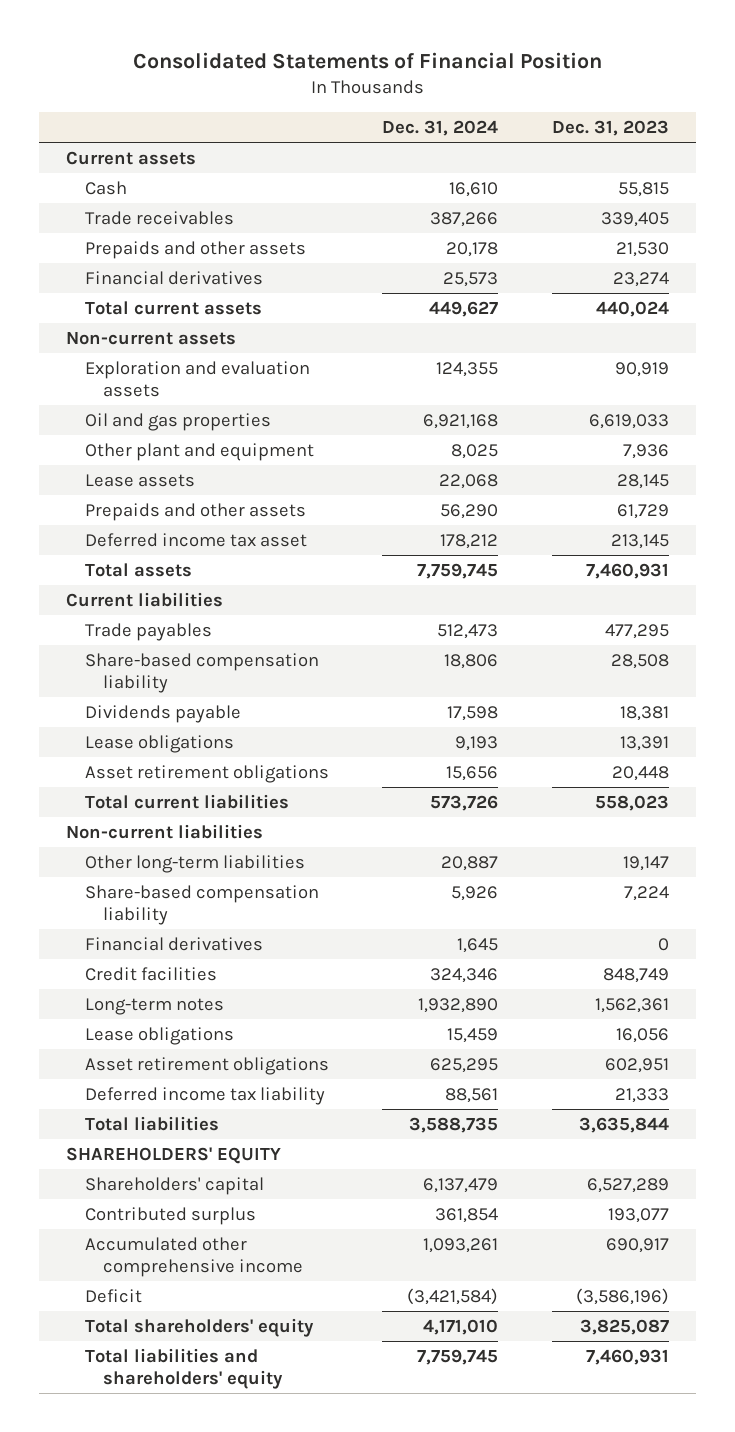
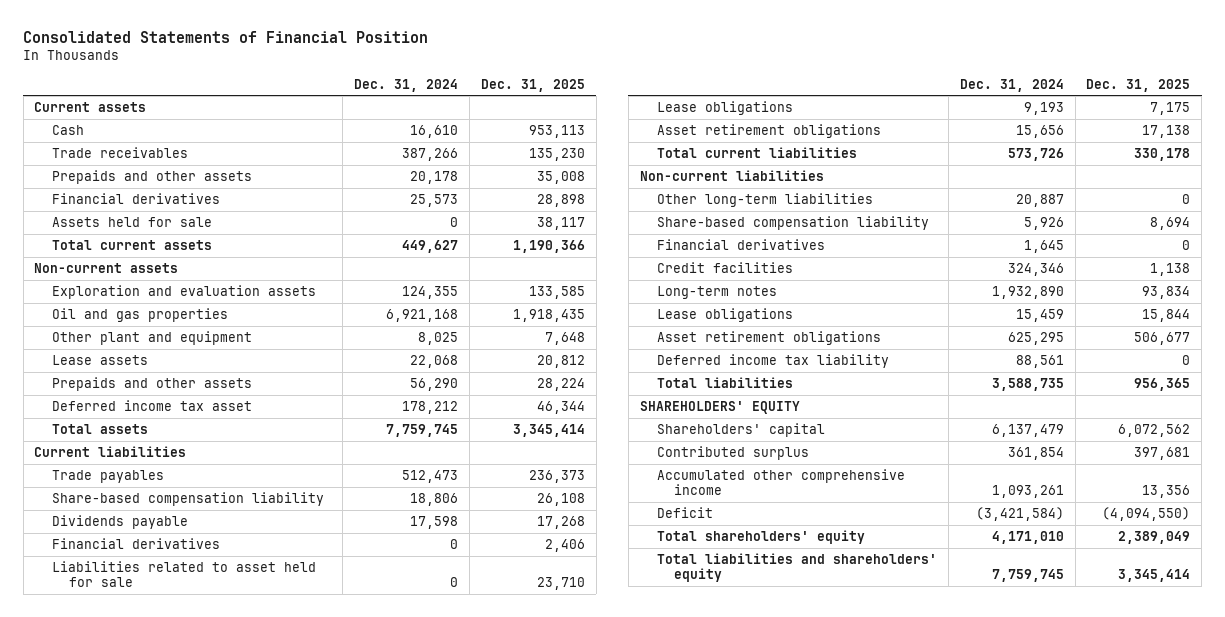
[552,119,670,136] Dec. 31, 2023 -> none
none -> [481,78,586,92] Dec. 31, 2025
none -> [51,216,212,227] Assets held for sale
none -> [51,537,220,549] Financial derivatives
none -> [51,560,316,588] Liabilities related to asset held for sale

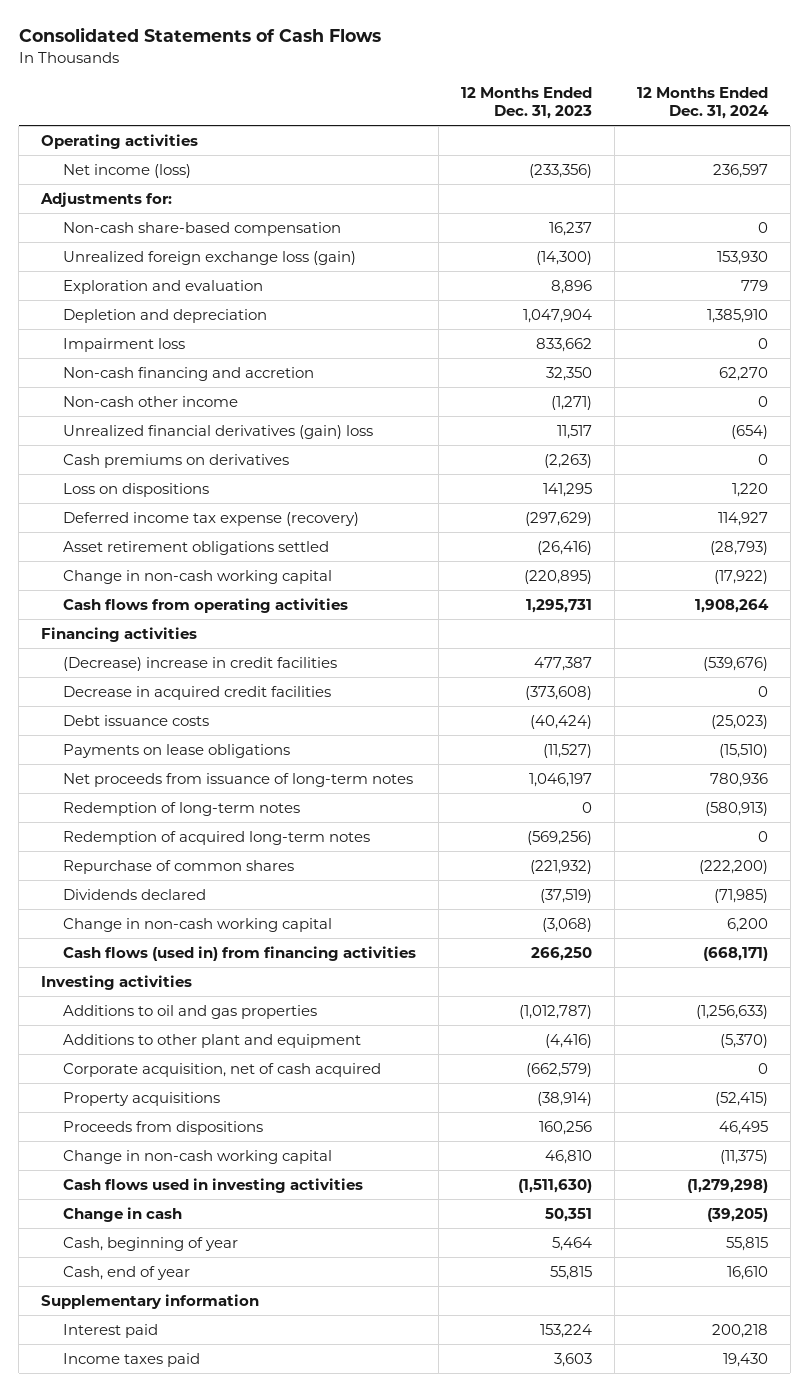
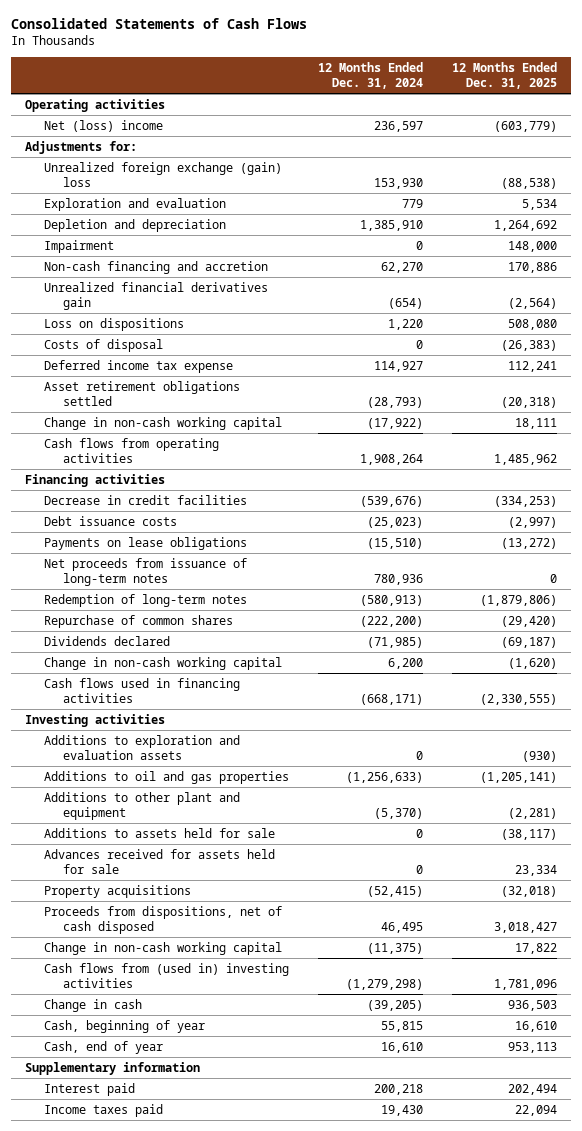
[460,86,592,119] 12 Months Ended Dec. 31, 2023 -> none
none -> [451,61,557,90] 12 Months Ended Dec. 31, 2025
[62,163,191,178] Net income (loss) -> [44,119,164,132] Net (loss) income
[62,221,341,236] Non-cash share-based compensation -> none
[62,250,356,265] Unrealized foreign exchange loss (gain) -> [44,161,283,188] Unrealized foreign exchange (gain) loss
[62,337,185,352] Impairment loss -> [44,239,115,253] Impairment
[62,395,238,407] Non-cash other income -> none
[62,453,289,468] Cash premiums on derivatives -> none
[62,424,373,439] Unrealized financial derivatives (gain) loss -> [44,281,269,311] Unrealized financial derivatives gain
none -> [44,338,164,352] Costs of disposal
[62,511,359,526] Deferred income tax expense (recovery) -> [44,359,234,373] Deferred income tax expense
[62,685,331,700] Decrease in acquired credit facilities -> none
[62,656,337,671] (Decrease) increase in credit facilities -> [44,494,248,505] Decrease in credit facilities
[62,830,370,845] Redemption of acquired long-term notes -> none
[62,945,416,961] Cash flows (used in) from financing activities -> [44,677,241,704] Cash flows used in financing activities
none -> [44,734,241,761] Additions to exploration and evaluation assets
[62,1062,381,1077] Corporate acquisition, net of cash acquired -> none
none -> [44,827,276,838] Additions to assets held for sale
none -> [44,848,276,875] Advances received for assets held for sale
[62,1120,263,1135] Proceeds from dispositions -> [44,905,283,935] Proceeds from dispositions, net of cash disposed
[62,1177,363,1193] Cash flows used in investing activities -> [44,962,290,989] Cash flows from (used in) investing activities

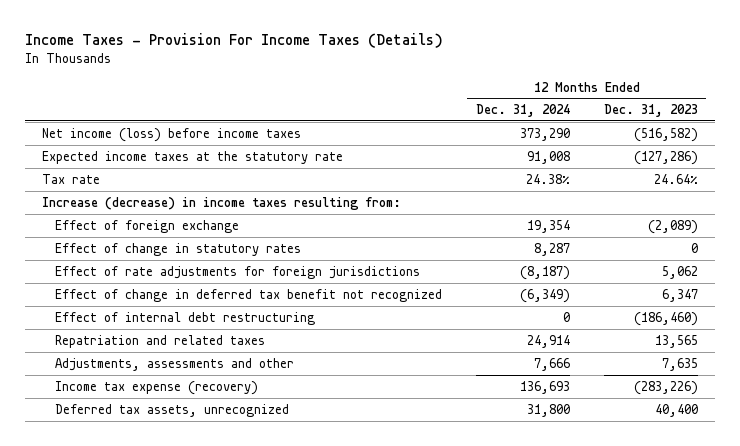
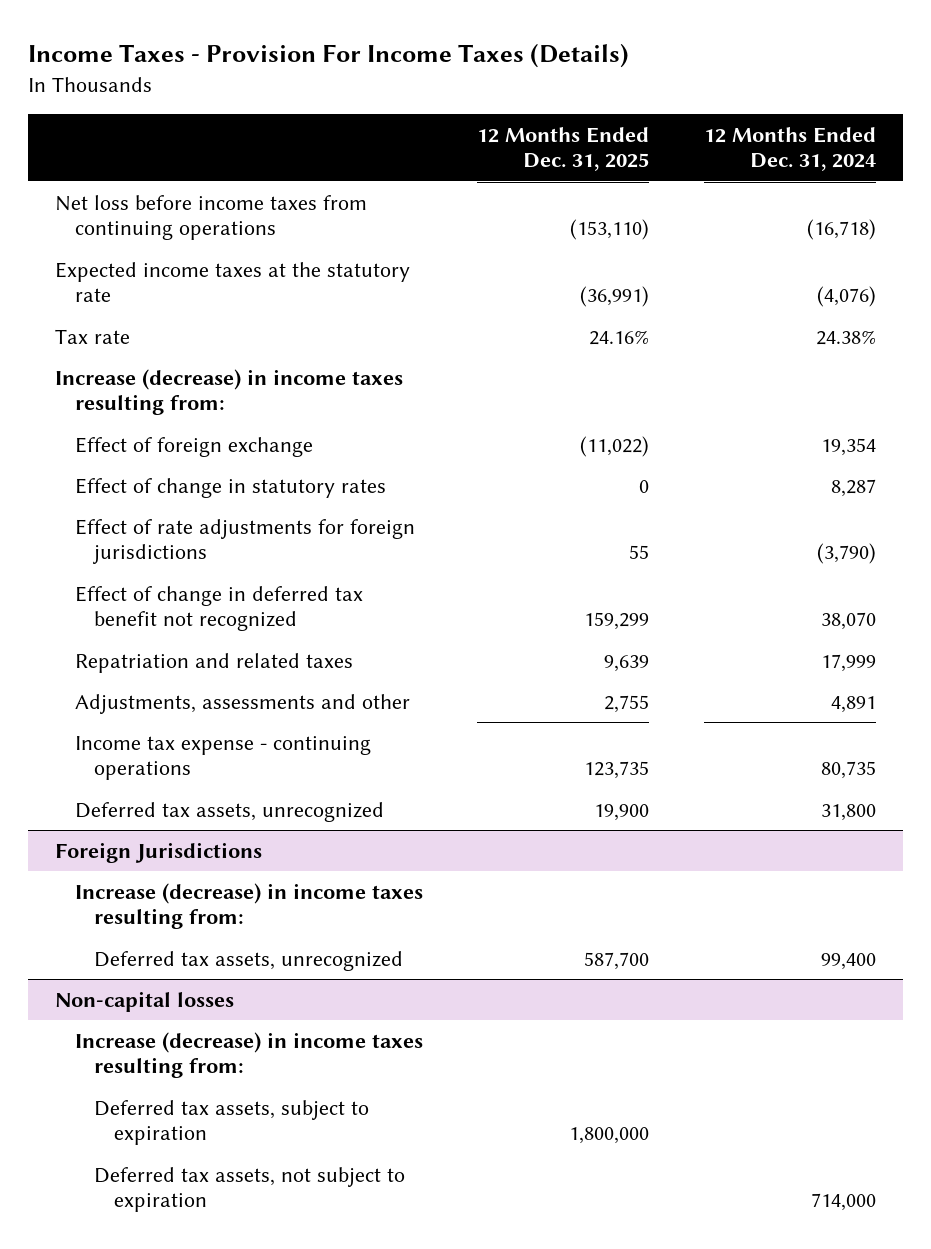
[603,104,698,118] Dec. 31, 2023 -> none
none -> [477,126,650,172] 12 Months Ended Dec. 31, 2025
[41,127,301,142] Net income (loss) before income taxes -> [55,194,368,241] Net loss before income taxes from continuing operations
[519,127,570,141] 373,290 -> [806,219,876,241] (16,718)
[526,150,570,164] 91,008 -> [816,286,876,308] (4,076)
[54,311,315,325] Effect of internal debt restructuring -> none
[519,265,570,280] (8,187) -> [816,543,876,565] (3,790)
[519,288,570,303] (6,349) -> [820,612,876,631] 38,070
[526,334,570,348] 24,914 -> [820,653,876,672] 17,999
[533,357,570,371] 7,666 -> [830,695,876,713] 4,891
[54,380,258,395] Income tax expense (recovery) -> [74,735,371,781] Income tax expense - continuing operations
[519,380,570,394] 136,693 -> [820,761,876,780] 80,735
none -> [55,841,263,863] Foreign Jurisdictions
none -> [74,882,423,930] Increase (decrease) in income taxes resulting from:
none -> [94,950,404,971] Deferred tax assets, unrecognized
none -> [55,990,235,1012] Non-capital losses
none -> [74,1031,423,1079] Increase (decrease) in income taxes resulting from:
none -> [94,1099,370,1146] Deferred tax assets, subject to expiration
none -> [94,1166,406,1213] Deferred tax assets, not subject to expiration

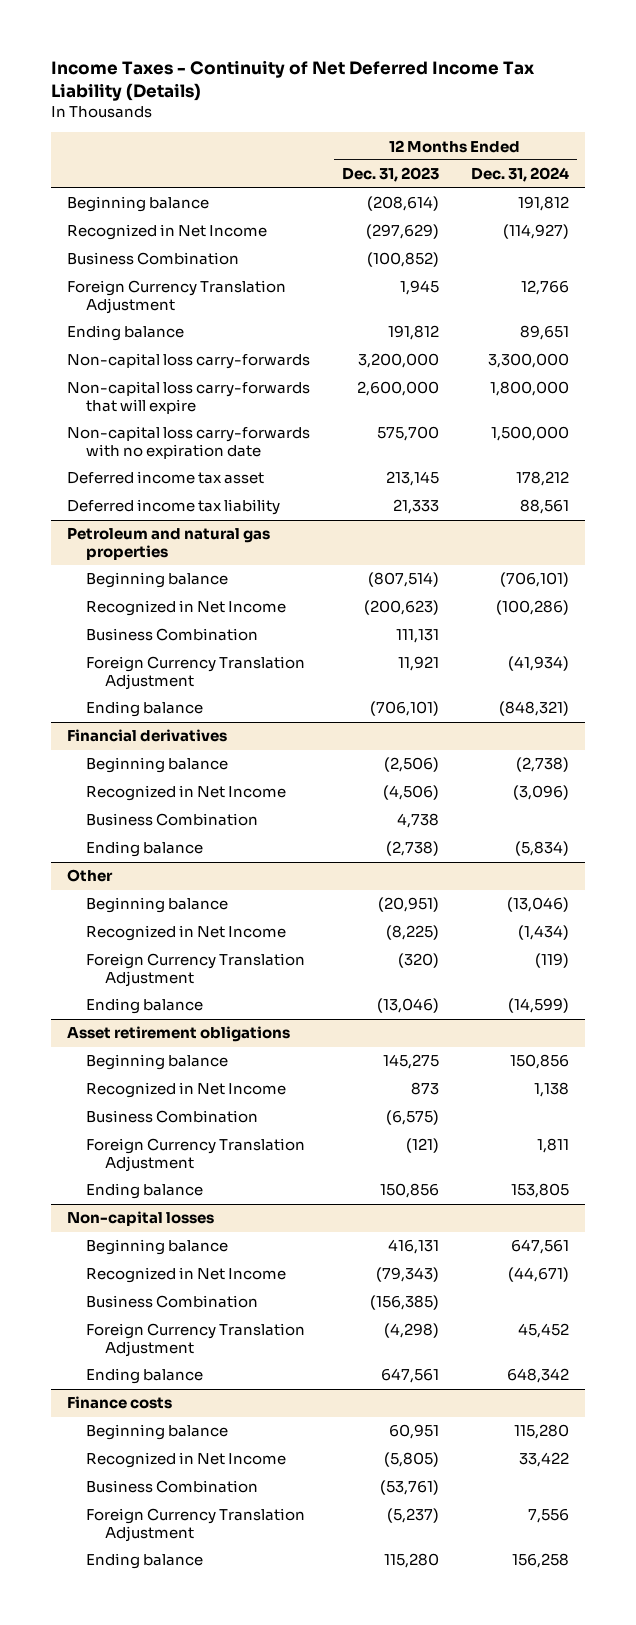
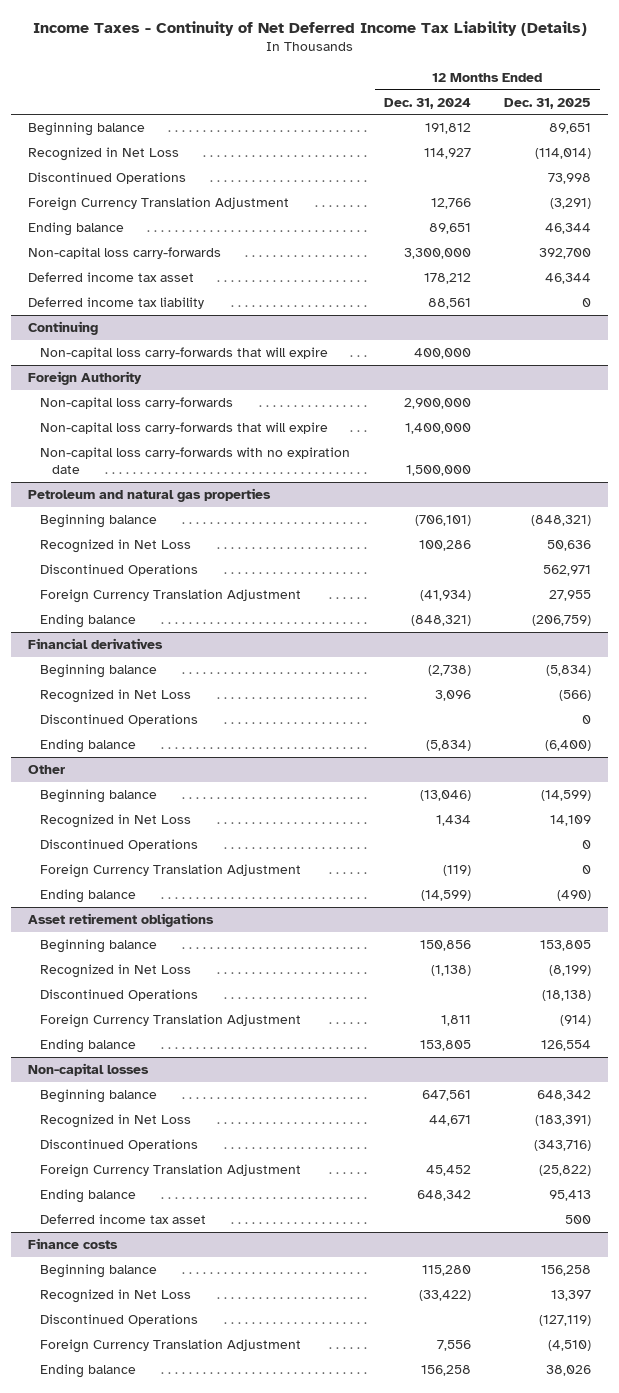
[341,167,439,183] Dec. 31, 2023 -> none
none -> [504,97,592,109] Dec. 31, 2025
[66,252,239,266] Business Combination -> none
[66,224,267,241] Recognized in Net Income -> [28,146,180,161] Recognized in Net Loss
[502,224,569,240] (114,927) -> [423,147,471,159] 114,927
none -> [28,171,187,184] Discontinued Operations
[66,381,310,414] Non-capital loss carry-forwards that will expire -> none
[66,426,310,459] Non-capital loss carry-forwards with no expiration date -> none
none -> [28,320,99,335] Continuing
none -> [40,346,329,359] Non-capital loss carry-forwards that will expire
none -> [28,370,143,385] Foreign Authority
none -> [40,396,234,409] Non-capital loss carry-forwards
none -> [40,421,329,434] Non-capital loss carry-forwards that will expire
none -> [40,446,351,475] Non-capital loss carry-forwards with no expiration date
[85,628,258,642] Business Combination -> none
[85,600,286,617] Recognized in Net Income -> [40,538,192,553] Recognized in Net Loss
[495,600,569,616] (100,286) -> [418,539,471,551] 100,286
none -> [40,563,199,576] Discontinued Operations
[85,813,258,827] Business Combination -> none
[85,785,286,802] Recognized in Net Income -> [40,688,192,703] Recognized in Net Loss
[512,785,569,801] (3,096) -> [434,689,471,701] 3,096
none -> [40,713,199,726] Discontinued Operations
[85,925,286,942] Recognized in Net Income -> [40,813,192,828] Recognized in Net Loss
[517,925,569,941] (1,434) -> [435,814,471,826] 1,434
none -> [40,838,199,851] Discontinued Operations
[85,1110,258,1124] Business Combination -> none
[85,1082,286,1099] Recognized in Net Income -> [40,963,192,978] Recognized in Net Loss
[533,1082,569,1098] 1,138 -> [430,964,471,976] (1,138)
none -> [40,988,199,1001] Discontinued Operations
[85,1295,258,1309] Business Combination -> none
[85,1267,286,1284] Recognized in Net Income -> [40,1113,192,1128] Recognized in Net Loss
[507,1267,569,1283] (44,671) -> [428,1114,471,1126] 44,671
none -> [40,1138,199,1151] Discontinued Operations
none -> [40,1213,207,1224] Deferred income tax asset
[85,1480,258,1494] Business Combination -> none
[85,1452,286,1469] Recognized in Net Income -> [40,1288,192,1303] Recognized in Net Loss
[518,1452,569,1468] 33,422 -> [418,1289,471,1301] (33,422)
none -> [40,1313,199,1326] Discontinued Operations

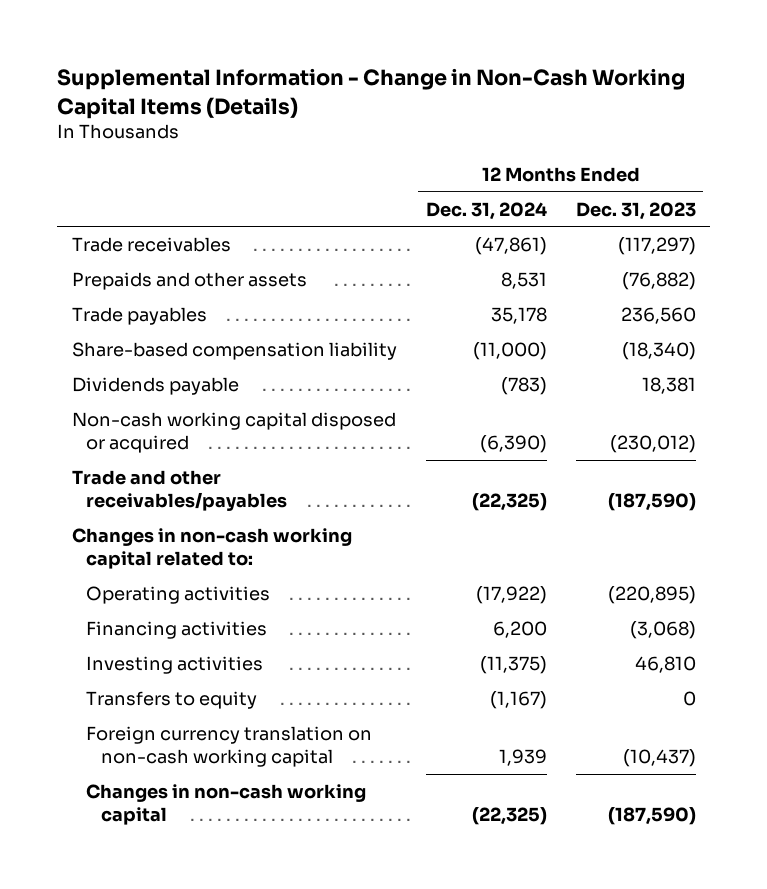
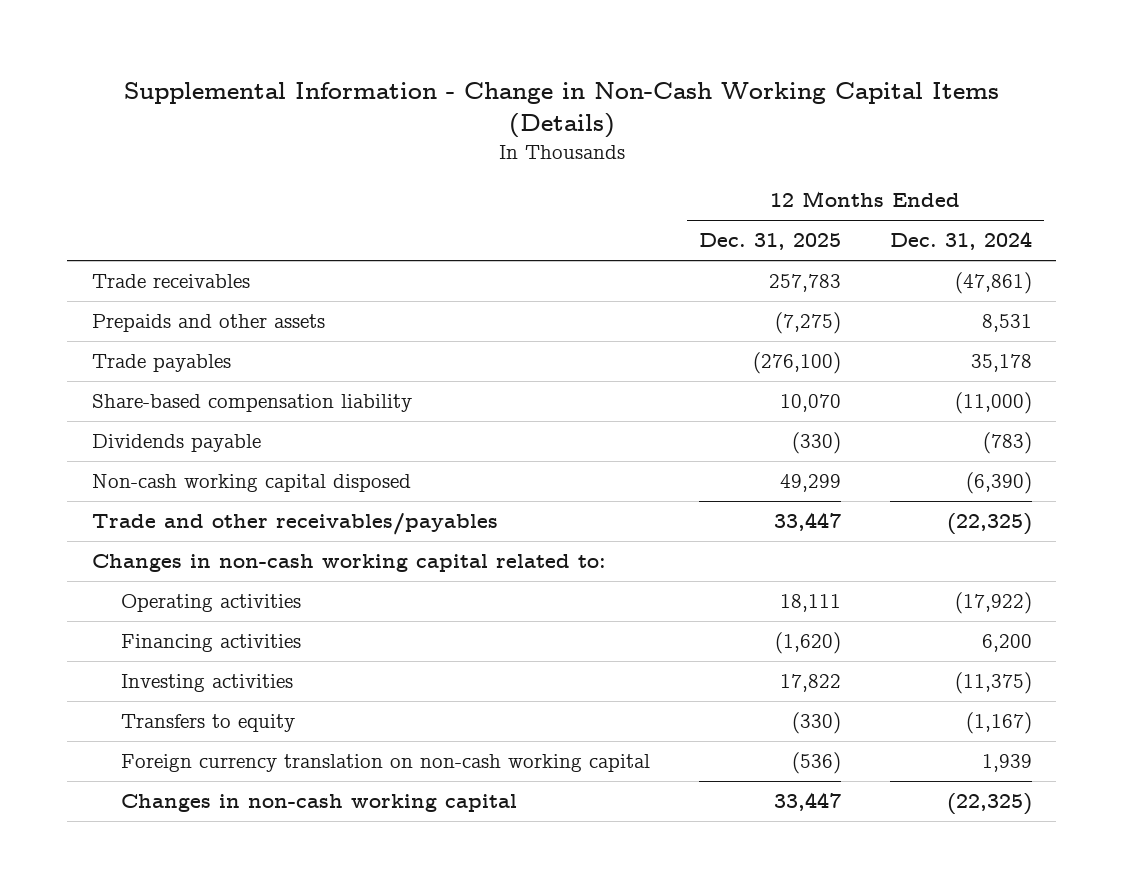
[575,201,696,220] Dec. 31, 2023 -> none
none -> [698,233,841,251] Dec. 31, 2025
[71,412,396,454] Non-cash working capital disposed or acquired -> [91,474,411,493] Non-cash working capital disposed

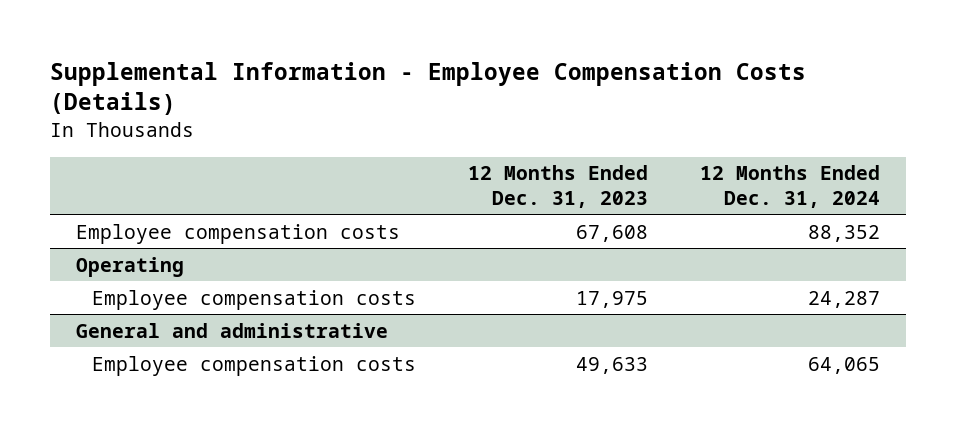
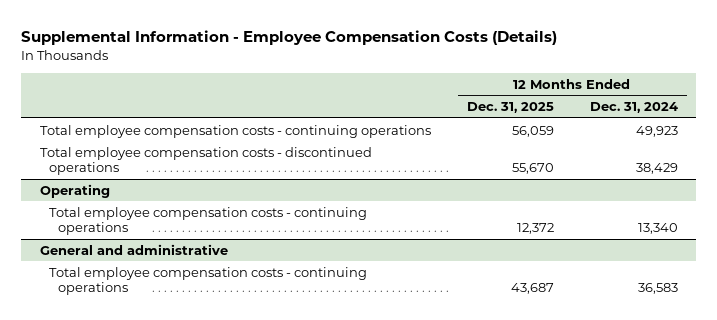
[467,165,648,208] 12 Months Ended Dec. 31, 2023 -> none
none -> [466,102,554,114] Dec. 31, 2025
[75,223,400,244] Employee compensation costs -> [39,124,431,138] Total employee compensation costs - continuing operations
[807,224,880,242] 88,352 -> [635,125,678,137] 49,923
none -> [39,146,372,176] Total employee compensation costs - discontinued operations
[91,289,416,310] Employee compensation costs -> [48,206,367,236] Total employee compensation costs - continuing operations
[807,290,880,308] 24,287 -> [637,223,678,235] 13,340
[91,355,416,376] Employee compensation costs -> [48,266,367,296] Total employee compensation costs - continuing operations
[807,356,880,374] 64,065 -> [637,283,678,295] 36,583

